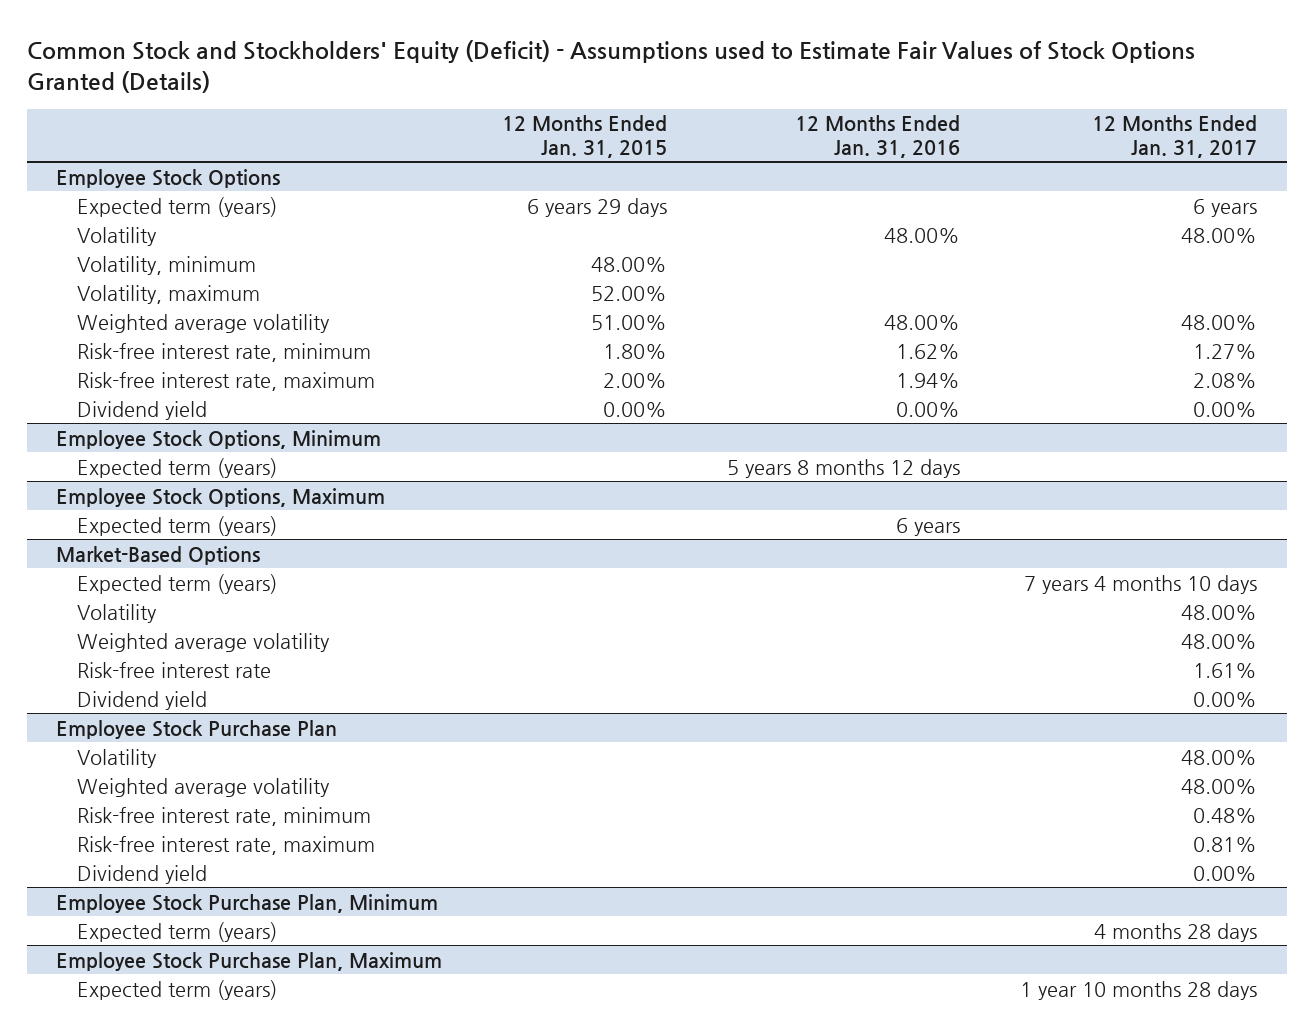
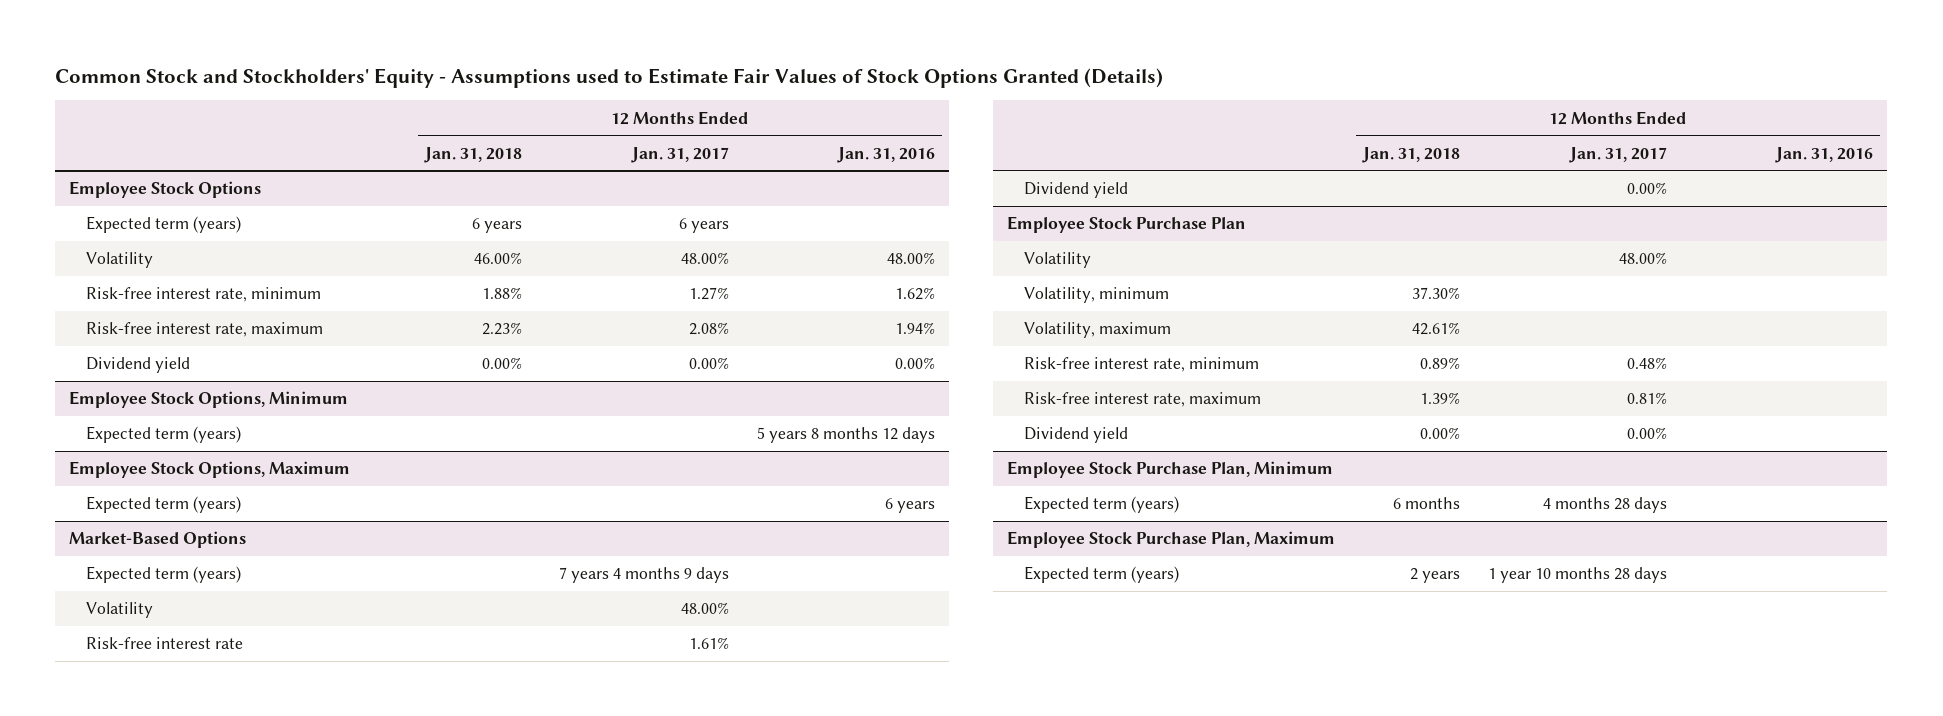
[26,39,1195,93] Common Stock and Stockholders' Equity (Deficit) - Assumptions used to Estimate Fair Values of Stock Options Granted (Details) -> [55,67,1164,88] Common Stock and Stockholders' Equity - Assumptions used to Estimate Fair Values of Stock Options Granted (Details)
[502,115,668,158] 12 Months Ended Jan. 31, 2015 -> none
none -> [424,146,523,163] Jan. 31, 2018
[77,255,257,275] Volatility, minimum -> none
[77,284,261,304] Volatility, maximum -> none
[77,313,331,333] Weighted average volatility -> none
[1023,574,1257,594] 7 years 4 months 10 days -> [559,567,730,584] 7 years 4 months 9 days
[77,632,331,652] Weighted average volatility -> none
[77,777,331,797] Weighted average volatility -> none
none -> [1023,287,1169,304] Volatility, minimum
none -> [1023,322,1171,339] Volatility, maximum

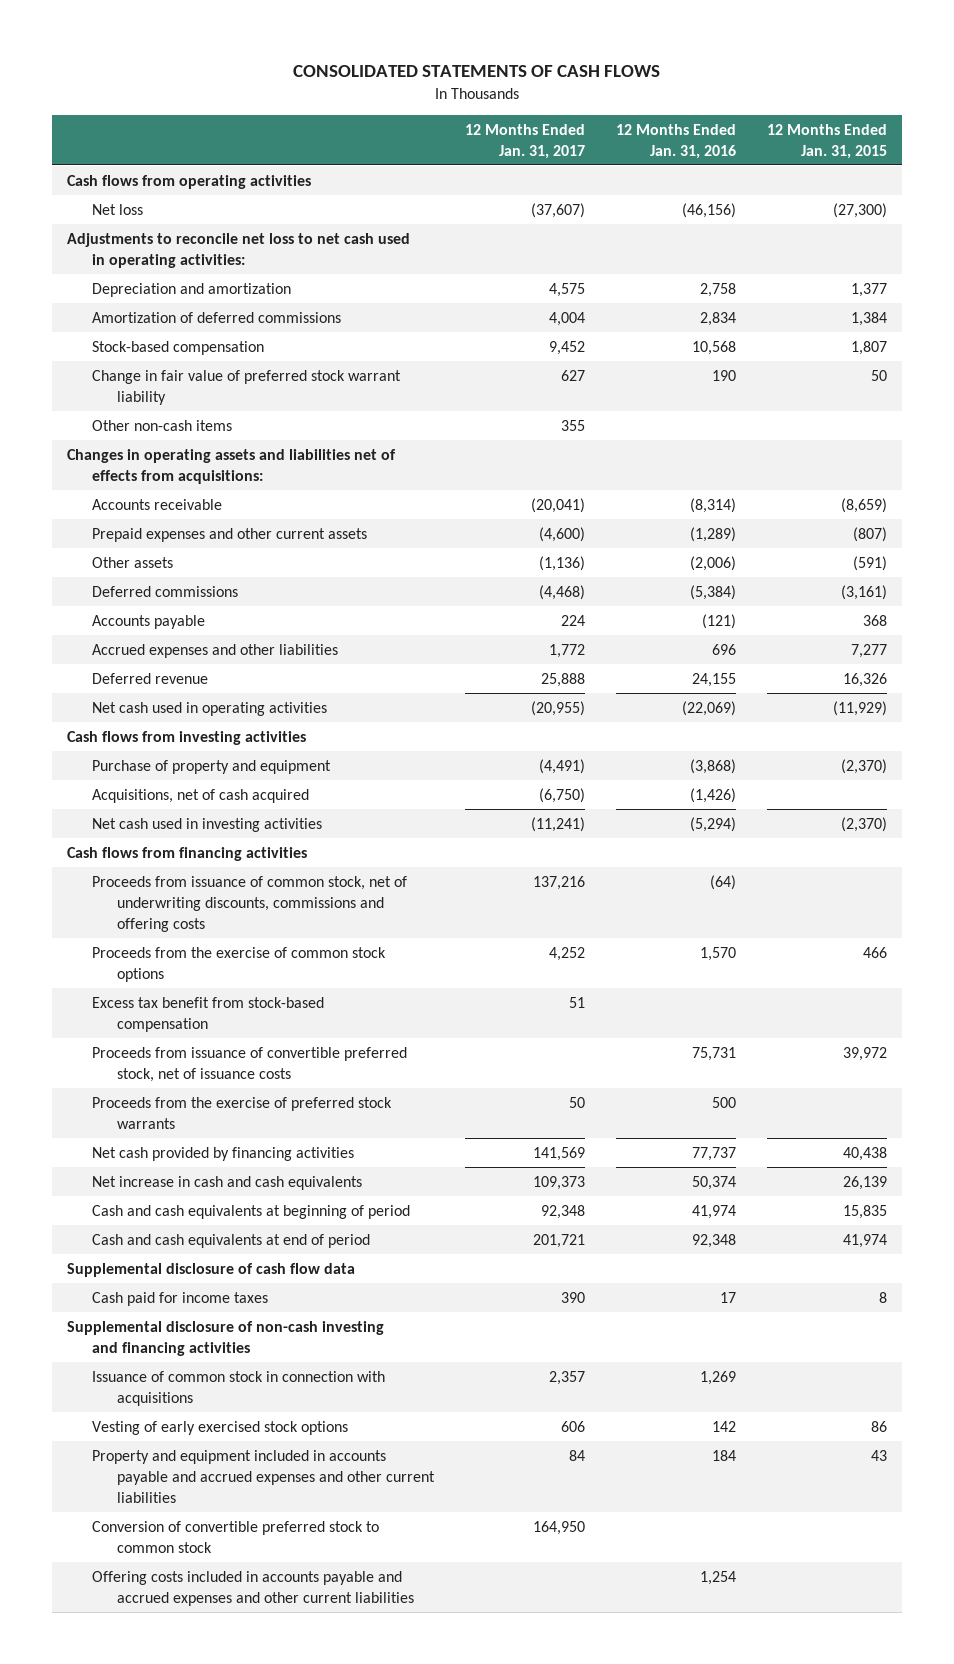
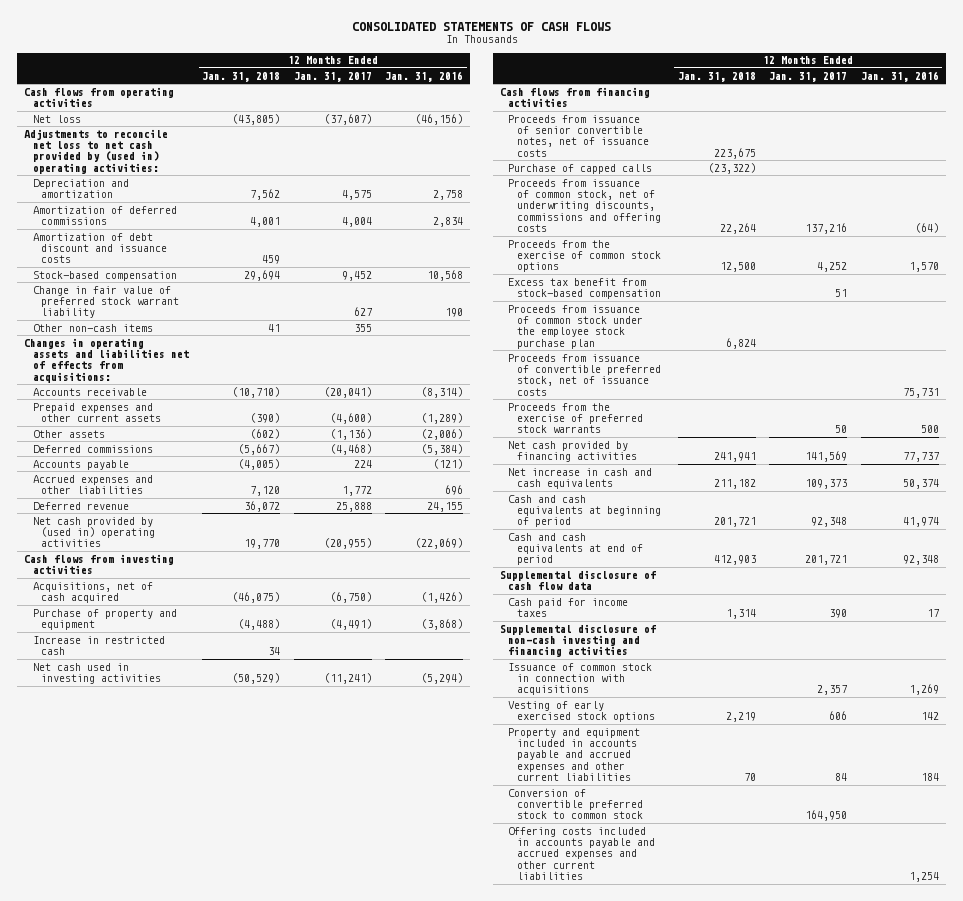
[766,123,887,159] 12 Months Ended Jan. 31, 2015 -> none
none -> [202,71,281,82] Jan. 31, 2018
[67,232,411,268] Adjustments to reconcile net loss to net cash used in operating activities: -> [24,128,169,174] Adjustments to reconcile net loss to net cash provided by (used in) operating activities:
none -> [32,232,168,264] Amortization of debt discount and issuance costs
[92,701,328,716] Net cash used in operating activities -> [32,516,156,548] Net cash provided by (used in) operating activities
[92,759,332,774] Purchase of property and equipment -> [32,608,177,631] Purchase of property and equipment
none -> [32,635,165,656] Increase in restricted cash
none -> [508,114,649,157] Proceeds from issuance of senior convertible notes, net of issuance costs
none -> [508,163,653,174] Purchase of capped calls
none -> [508,304,643,349] Proceeds from issuance of common stock under the employee stock purchase plan

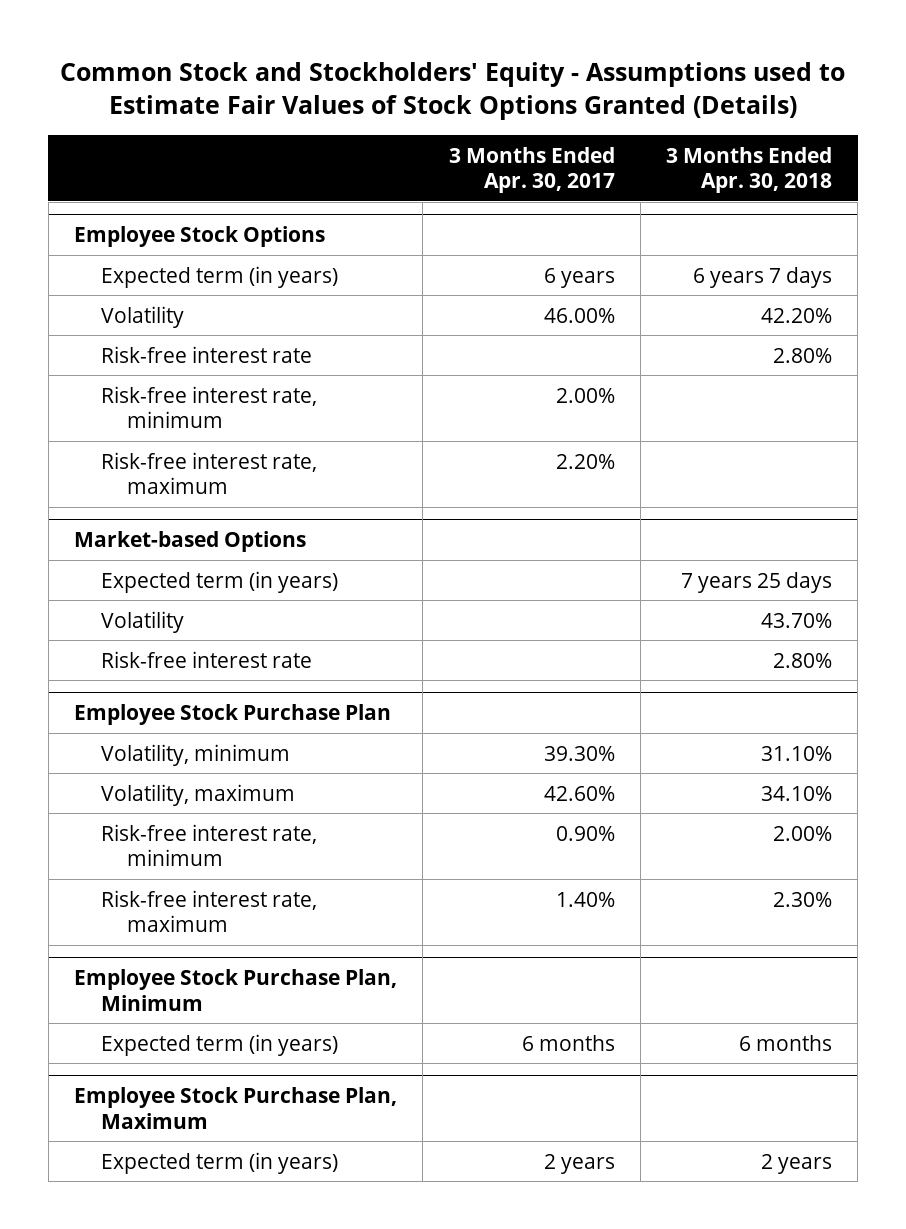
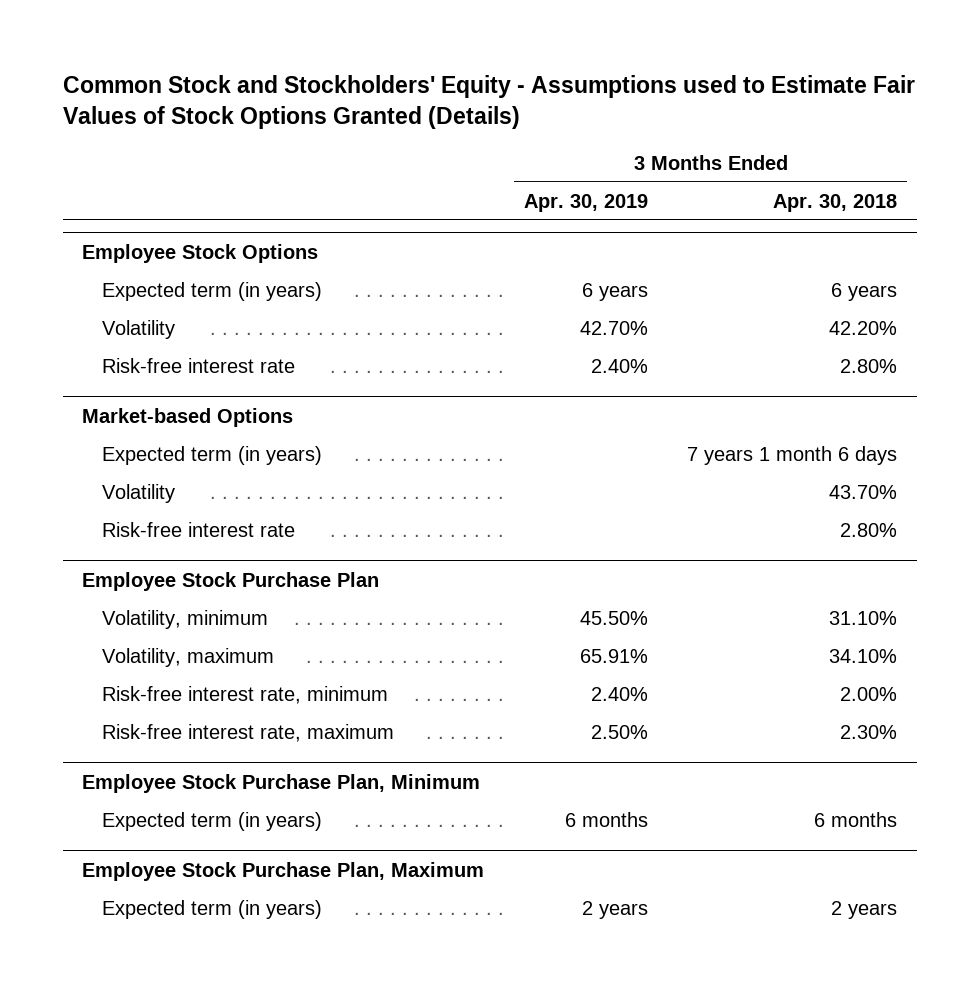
[448,146,615,194] 3 Months Ended Apr. 30, 2017 -> none
none -> [523,193,648,212] Apr. 30, 2019
[692,266,832,288] 6 years 7 days -> [831,282,898,301] 6 years
[100,385,317,428] Risk-free interest rate, minimum -> none
[100,451,317,494] Risk-free interest rate, maximum -> none
[680,571,832,593] 7 years 25 days -> [687,445,898,465] 7 years 1 month 6 days

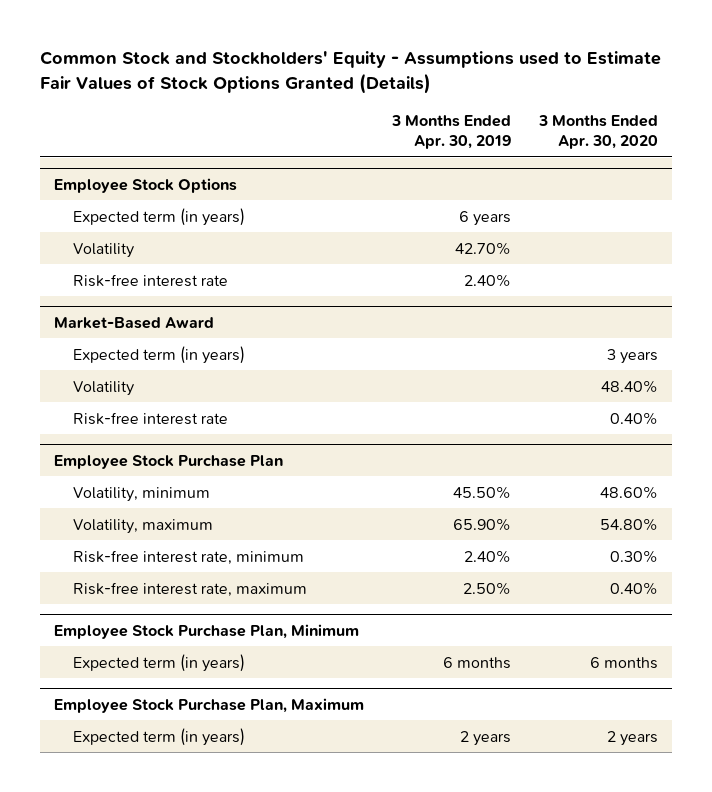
[773,193,898,212] Apr. 30, 2018 -> none
none -> [537,114,658,150] 3 Months Ended Apr. 30, 2020
[82,407,294,427] Market-based Options -> [53,316,214,329] Market-Based Award
[579,648,648,663] 65.91% -> [452,517,511,531] 65.90%

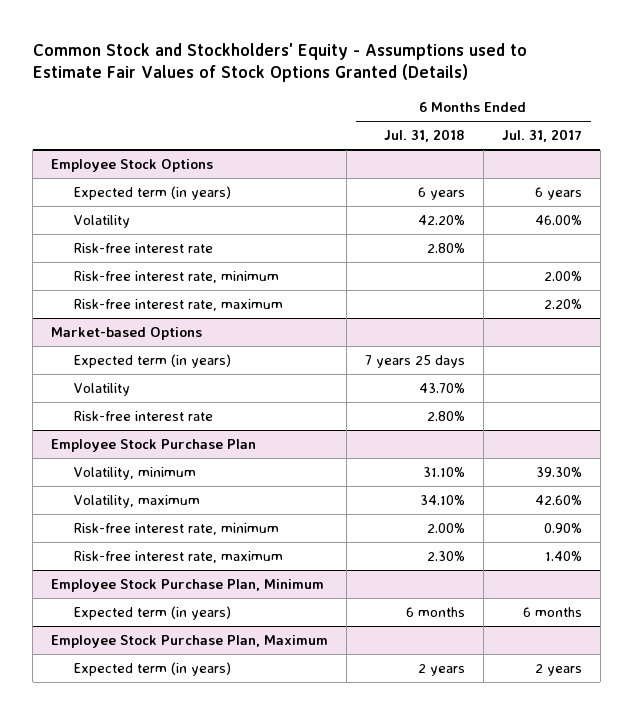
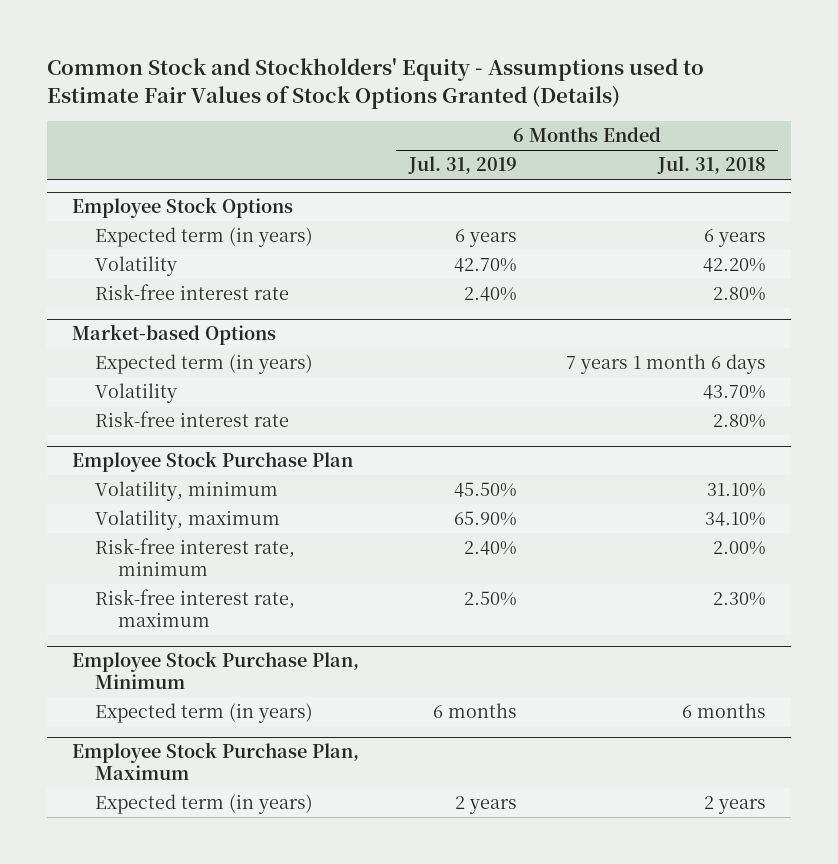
[501,129,582,143] Jul. 31, 2017 -> none
none -> [407,156,517,175] Jul. 31, 2019
[74,271,280,284] Risk-free interest rate, minimum -> none
[74,299,284,312] Risk-free interest rate, maximum -> none
[364,355,465,369] 7 years 25 days -> [565,354,766,375] 7 years 1 month 6 days

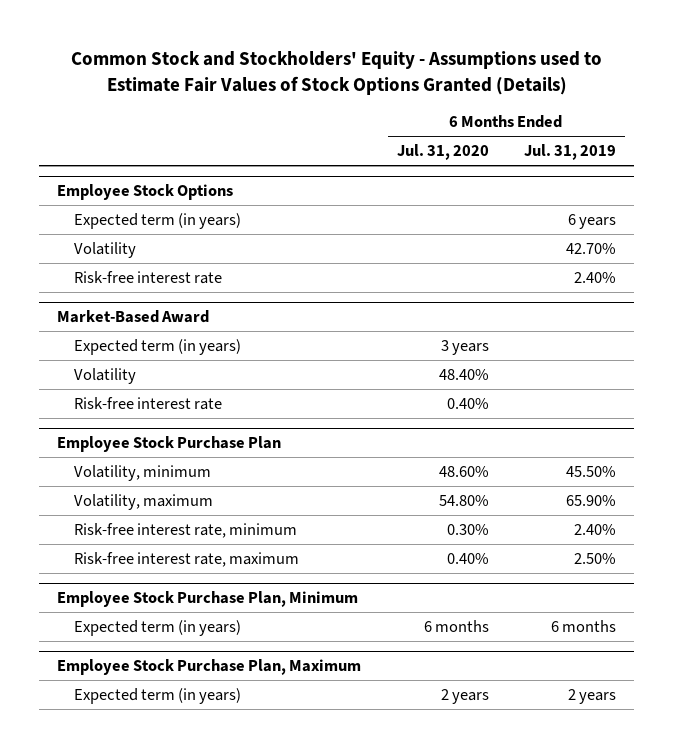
[656,156,766,175] Jul. 31, 2018 -> none
none -> [396,144,489,161] Jul. 31, 2020
[72,324,277,346] Market-based Options -> [56,309,209,323] Market-Based Award

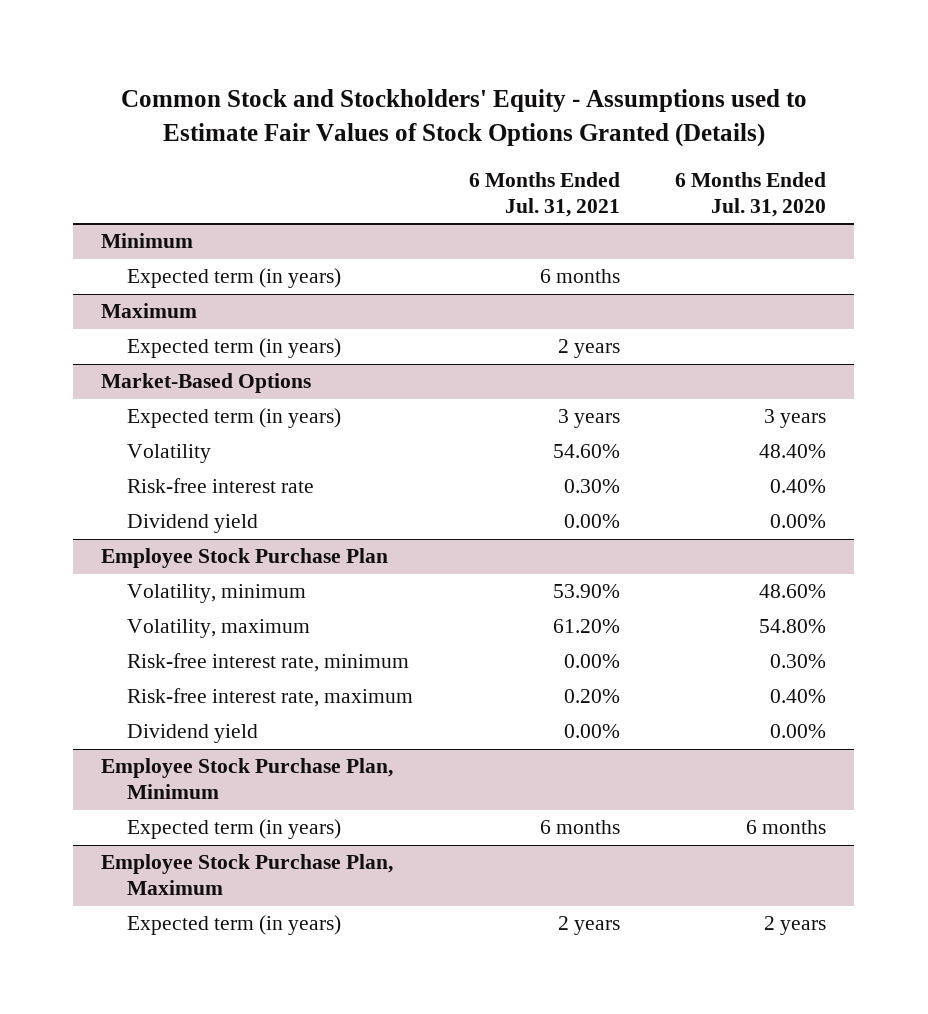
[524,144,617,161] Jul. 31, 2019 -> none
none -> [468,171,620,217] 6 Months Ended Jul. 31, 2021
[56,183,233,200] Employee Stock Options -> none
none -> [101,233,194,249] Minimum
[73,241,136,258] Volatility -> none
[73,270,222,284] Risk-free interest rate -> none
none -> [101,303,198,319] Maximum
none -> [126,338,341,359] Expected term (in years)
[56,309,209,323] Market-Based Award -> [101,373,312,394] Market-Based Options
none -> [126,514,258,534] Dividend yield
none -> [126,724,258,744] Dividend yield

